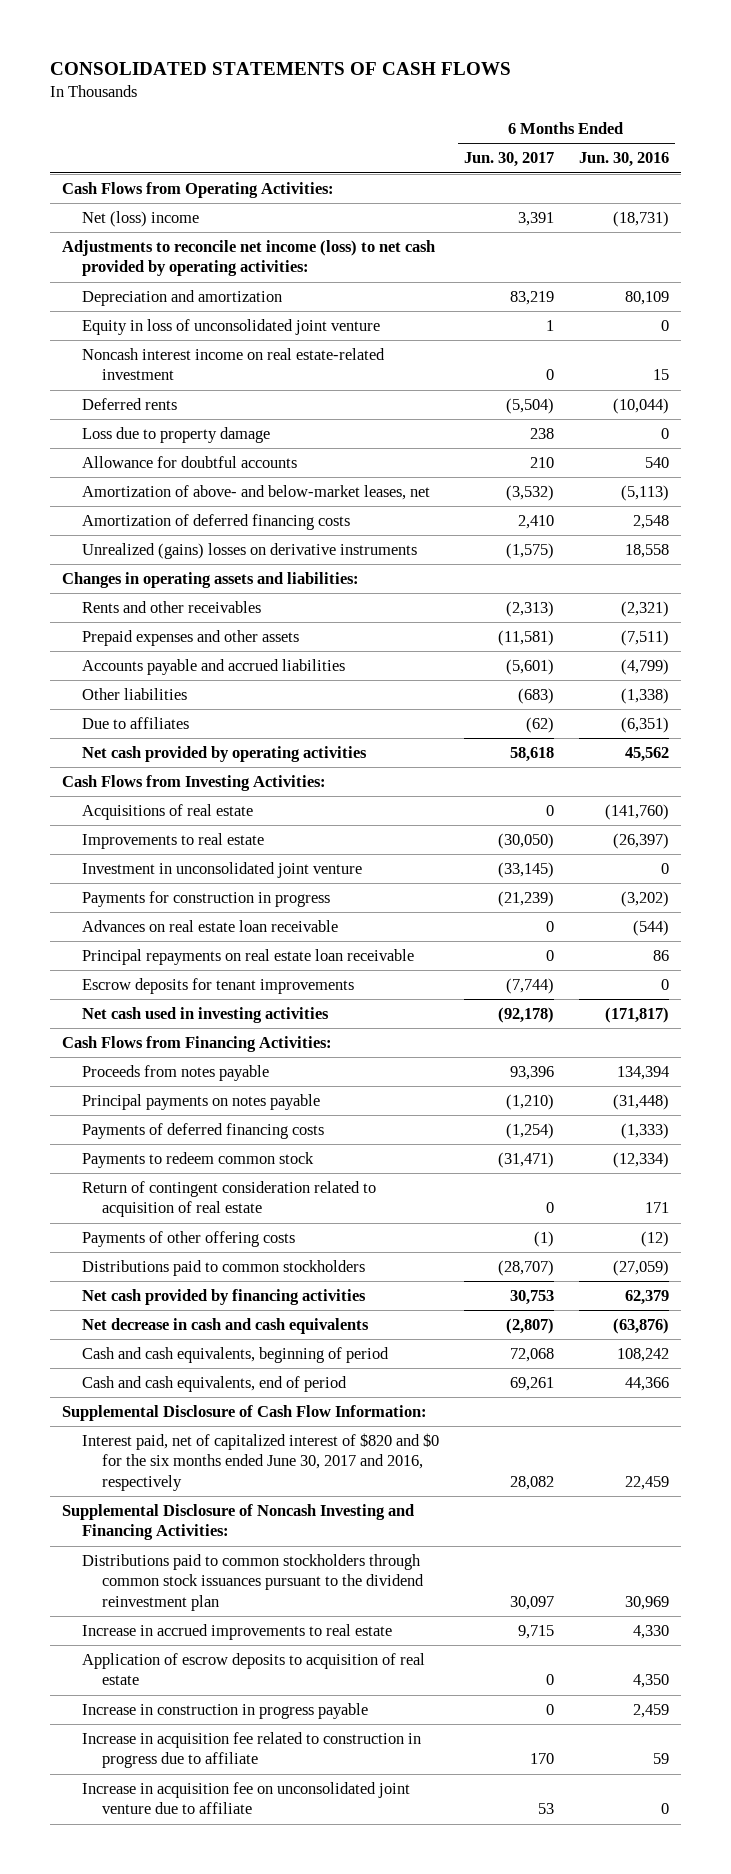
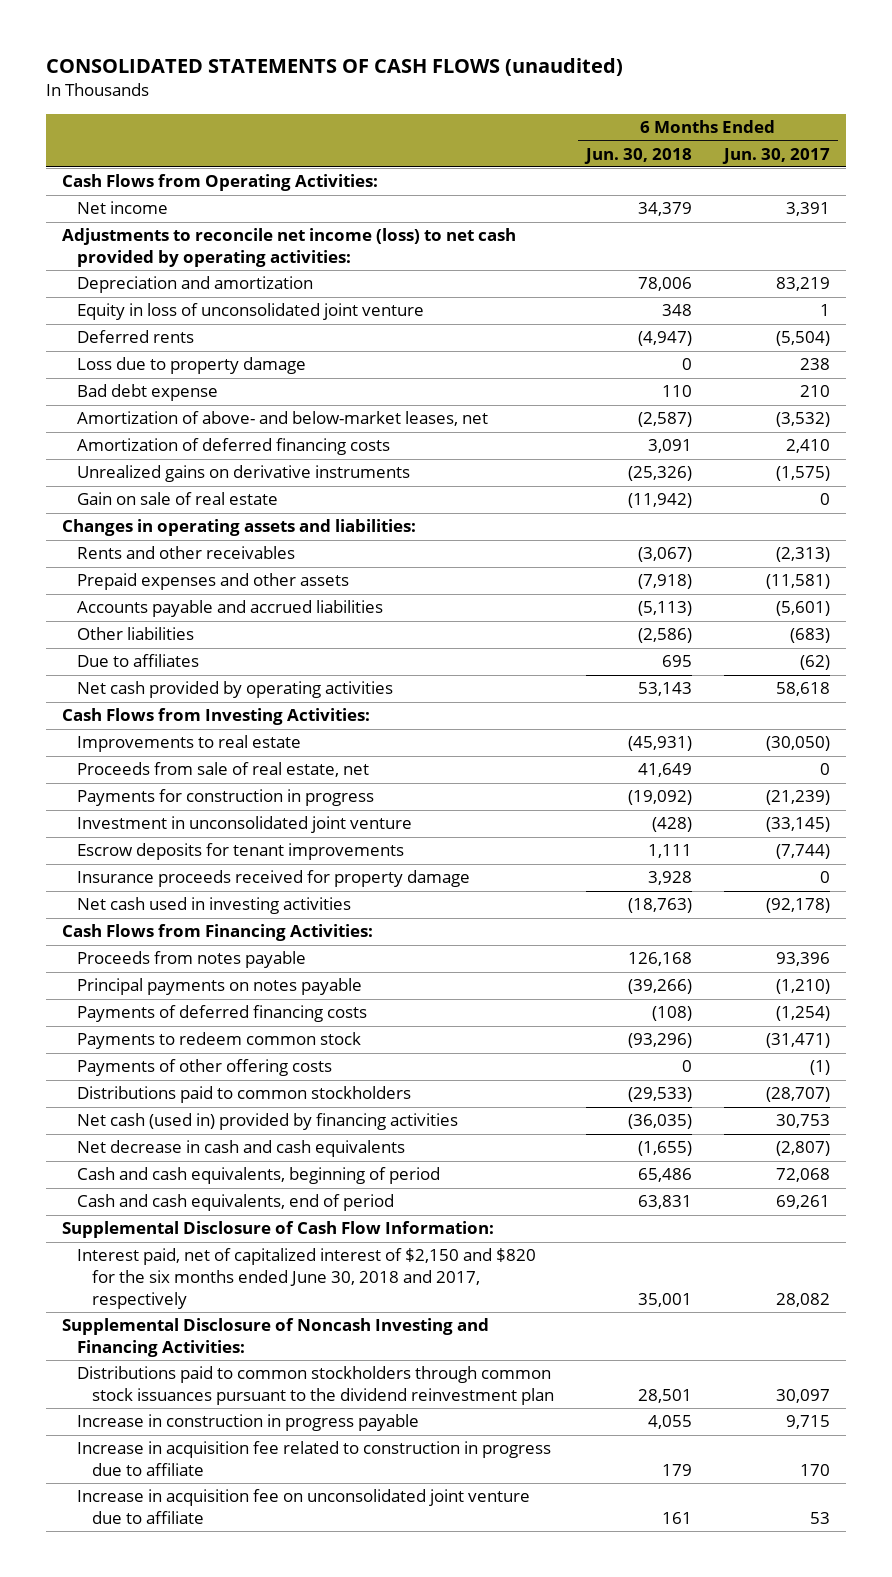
[49,62,511,76] CONSOLIDATED STATEMENTS OF CASH FLOWS -> [46,58,624,77] CONSOLIDATED STATEMENTS OF CASH FLOWS (unaudited)
[578,152,669,168] Jun. 30, 2016 -> none
none -> [583,147,692,164] Jun. 30, 2018
[82,211,200,228] Net (loss) income -> [77,201,169,215] Net income
[82,348,386,381] Noncash interest income on real estate-related investment -> none
[82,456,298,469] Allowance for doubtful accounts -> [77,384,219,402] Bad debt expense
[82,543,418,560] Unrealized (gains) losses on derivative instruments -> [77,465,411,483] Unrealized gains on derivative instruments
none -> [77,492,279,506] Gain on sale of real estate
[82,804,254,821] Acquisitions of real estate -> none
none -> [77,762,370,778] Proceeds from sale of real estate, net
[82,920,339,933] Advances on real estate loan receivable -> none
[82,949,415,966] Principal repayments on real estate loan receivable -> none
[82,862,363,879] Investment in unconsolidated joint venture -> [77,816,413,834] Investment in unconsolidated joint venture
none -> [77,870,471,888] Insurance proceeds received for property damage
[82,1181,377,1218] Return of contingent consideration related to acquisition of real estate -> none
[82,1289,367,1306] Net cash provided by financing activities -> [77,1113,459,1131] Net cash (used in) provided by financing activities
[82,1433,440,1491] Interest paid, net of capitalized interest of $820 and $0 for the six months ended June 30, 2017 and 2016, respectively -> [77,1248,537,1309] Interest paid, net of capitalized interest of $2,150 and $820 for the six months ended June 30, 2018 and 2017, respectively
[82,1624,393,1641] Increase in accrued improvements to real estate -> none
[82,1653,426,1686] Application of escrow deposits to acquisition of real estate -> none
[545,1704,554,1716] 0 -> [785,1415,830,1430] 9,715

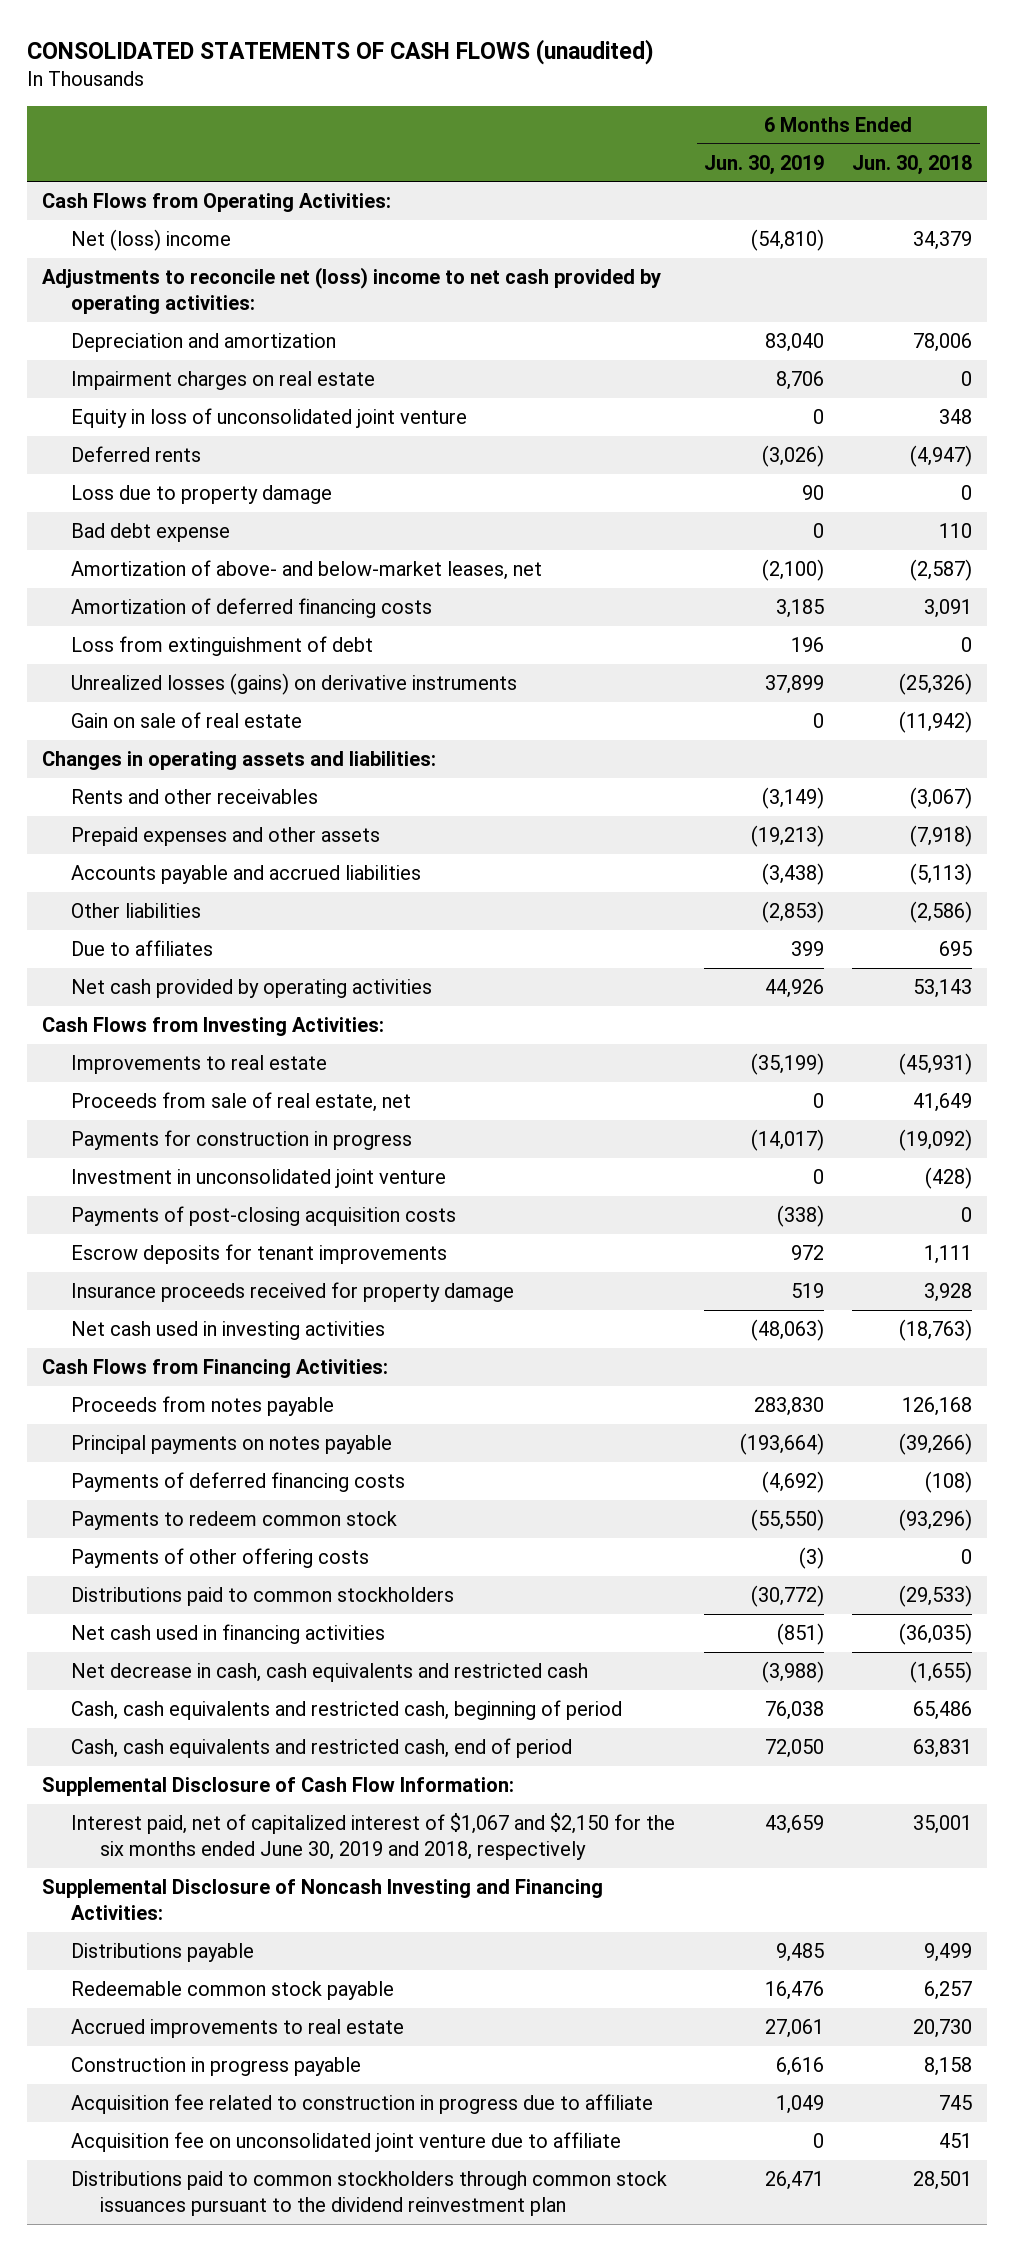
[721,147,830,164] Jun. 30, 2017 -> none
none -> [703,154,824,175] Jun. 30, 2019
[77,201,169,215] Net income -> [71,229,232,252] Net (loss) income
[62,228,517,268] Adjustments to reconcile net income (loss) to net cash provided by operating activities: -> [41,267,661,315] Adjustments to reconcile net (loss) income to net cash provided by operating activities:
none -> [71,371,376,391] Impairment charges on real estate
none -> [71,636,374,657] Loss from extinguishment of debt
[77,465,411,483] Unrealized gains on derivative instruments -> [71,673,518,696] Unrealized losses (gains) on derivative instruments
none -> [71,1206,457,1227] Payments of post-closing acquisition costs
[77,1113,459,1131] Net cash (used in) provided by financing activities -> [71,1624,386,1645] Net cash used in financing activities
[77,1140,406,1158] Net decrease in cash and cash equivalents -> [71,1663,589,1683] Net decrease in cash, cash equivalents and restricted cash
[77,1167,441,1185] Cash and cash equivalents, beginning of period -> [71,1700,623,1721] Cash, cash equivalents and restricted cash, beginning of period
[77,1194,395,1212] Cash and cash equivalents, end of period -> [71,1738,573,1759] Cash, cash equivalents and restricted cash, end of period
[77,1248,537,1309] Interest paid, net of capitalized interest of $2,150 and $820 for the six months ended June 30, 2018 and 2017, respectively -> [71,1813,676,1861] Interest paid, net of capitalized interest of $1,067 and $2,150 for the six months ended June 30, 2019 and 2018, respectively
none -> [71,1943,255,1963] Distributions payable
none -> [71,1981,395,2001] Redeemable common stock payable
none -> [71,2019,405,2039] Accrued improvements to real estate
none -> [71,2057,362,2077] Construction in progress payable
none -> [71,2094,654,2115] Acquisition fee related to construction in progress due to affiliate
none -> [71,2132,622,2153] Acquisition fee on unconsolidated joint venture due to affiliate
[77,1414,420,1432] Increase in construction in progress payable -> none
[77,1441,552,1477] Increase in acquisition fee related to construction in progress due to affiliate -> none
[77,1489,531,1525] Increase in acquisition fee on unconsolidated joint venture due to affiliate -> none

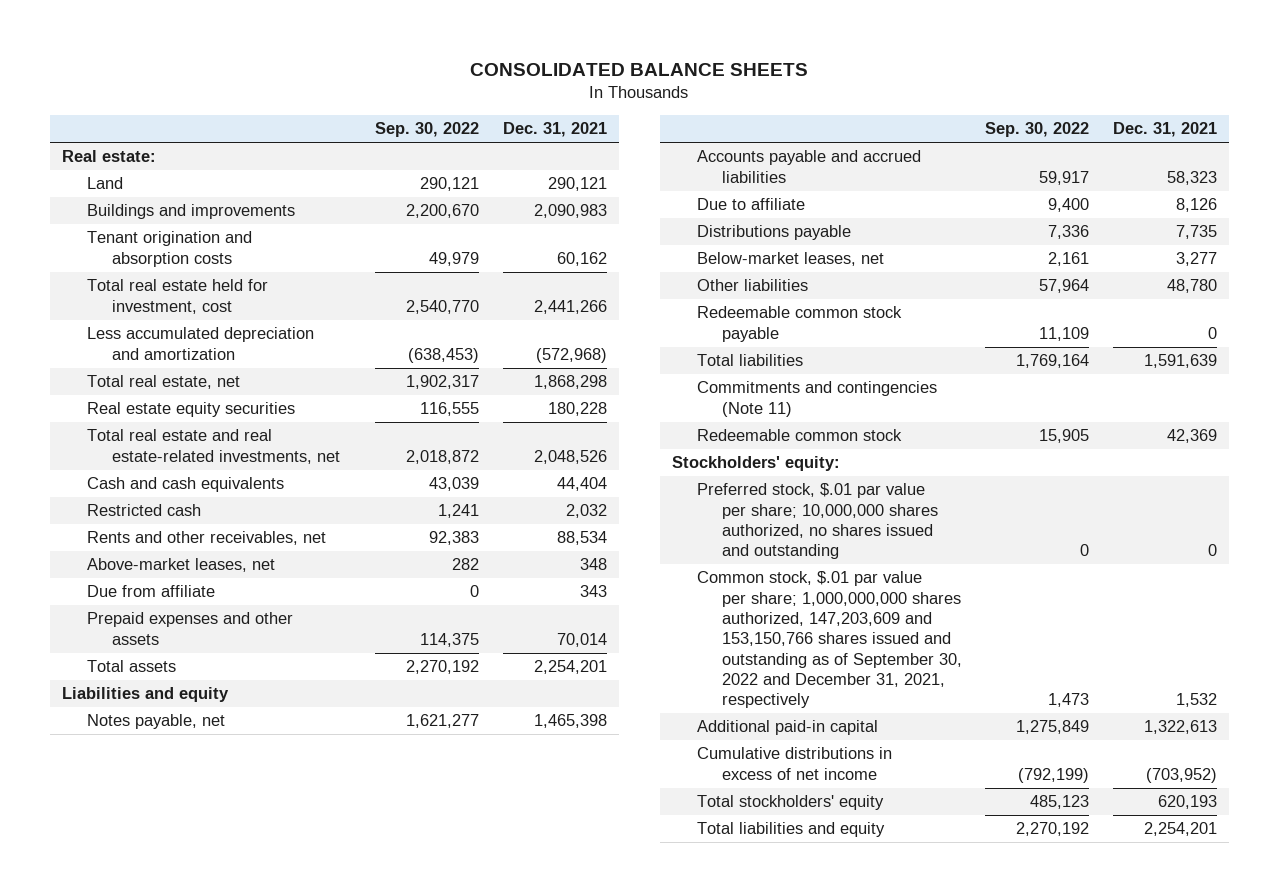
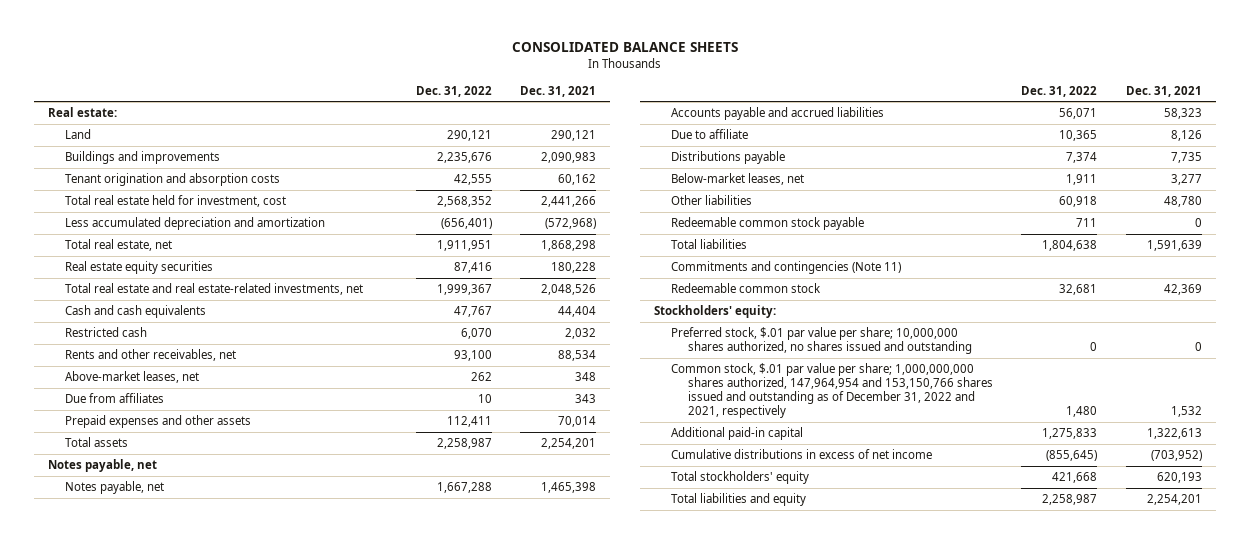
[375,122,480,138] Sep. 30, 2022 -> none
none -> [415,85,492,97] Dec. 31, 2022
[86,585,215,598] Due from affiliate -> [65,393,165,404] Due from affiliates
[61,687,229,703] Liabilities and equity -> none
none -> [48,459,158,473] Notes payable, net
[696,571,962,709] Common stock, $.01 par value per share; 1,000,000,000 shares authorized, 147,203,609 and 153,150,766 shares issued and outstanding as of September 30, 2022 and December 31, 2021, respectively -> [670,363,993,419] Common stock, $.01 par value per share; 1,000,000,000 shares authorized, 147,964,954 and 153,150,766 shares issued and outstanding as of December 31, 2022 and 2021, respectively

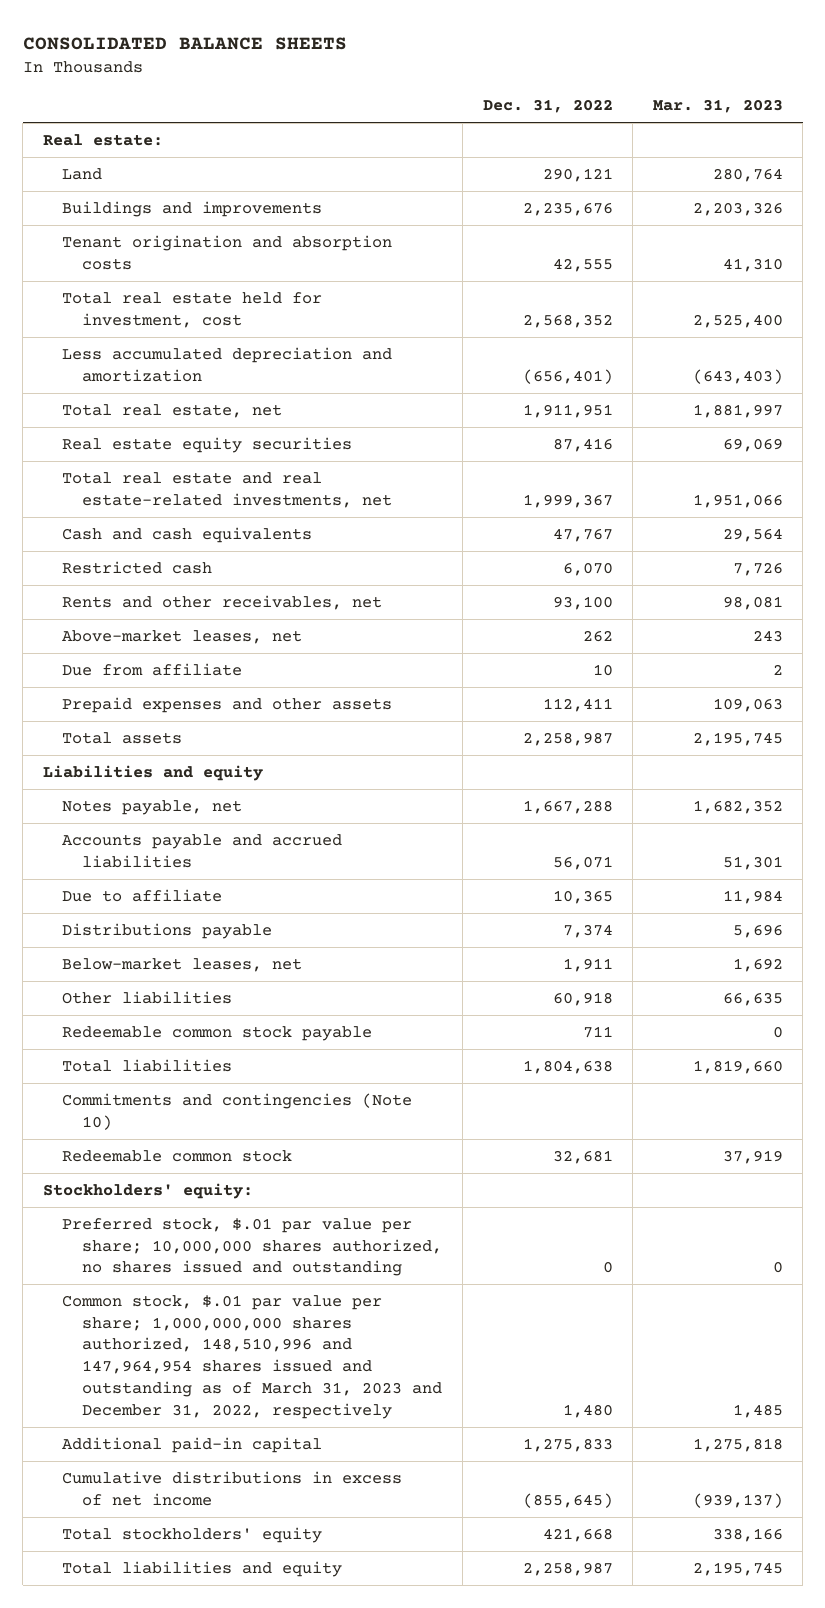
[520,85,597,97] Dec. 31, 2021 -> none
none -> [652,99,783,114] Mar. 31, 2023
[65,393,165,404] Due from affiliates -> [62,662,243,676] Due from affiliate
[48,459,158,473] Notes payable, net -> none
none -> [42,764,263,781] Liabilities and equity
[670,261,901,275] Commitments and contingencies (Note 11) -> [62,1092,413,1130] Commitments and contingencies (Note 10)
[670,363,993,419] Common stock, $.01 par value per share; 1,000,000,000 shares authorized, 147,964,954 and 153,150,766 shares issued and outstanding as of December 31, 2022 and 2021, respectively -> [62,1294,443,1419] Common stock, $.01 par value per share; 1,000,000,000 shares authorized, 148,510,996 and 147,964,954 shares issued and outstanding as of March 31, 2023 and December 31, 2022, respectively

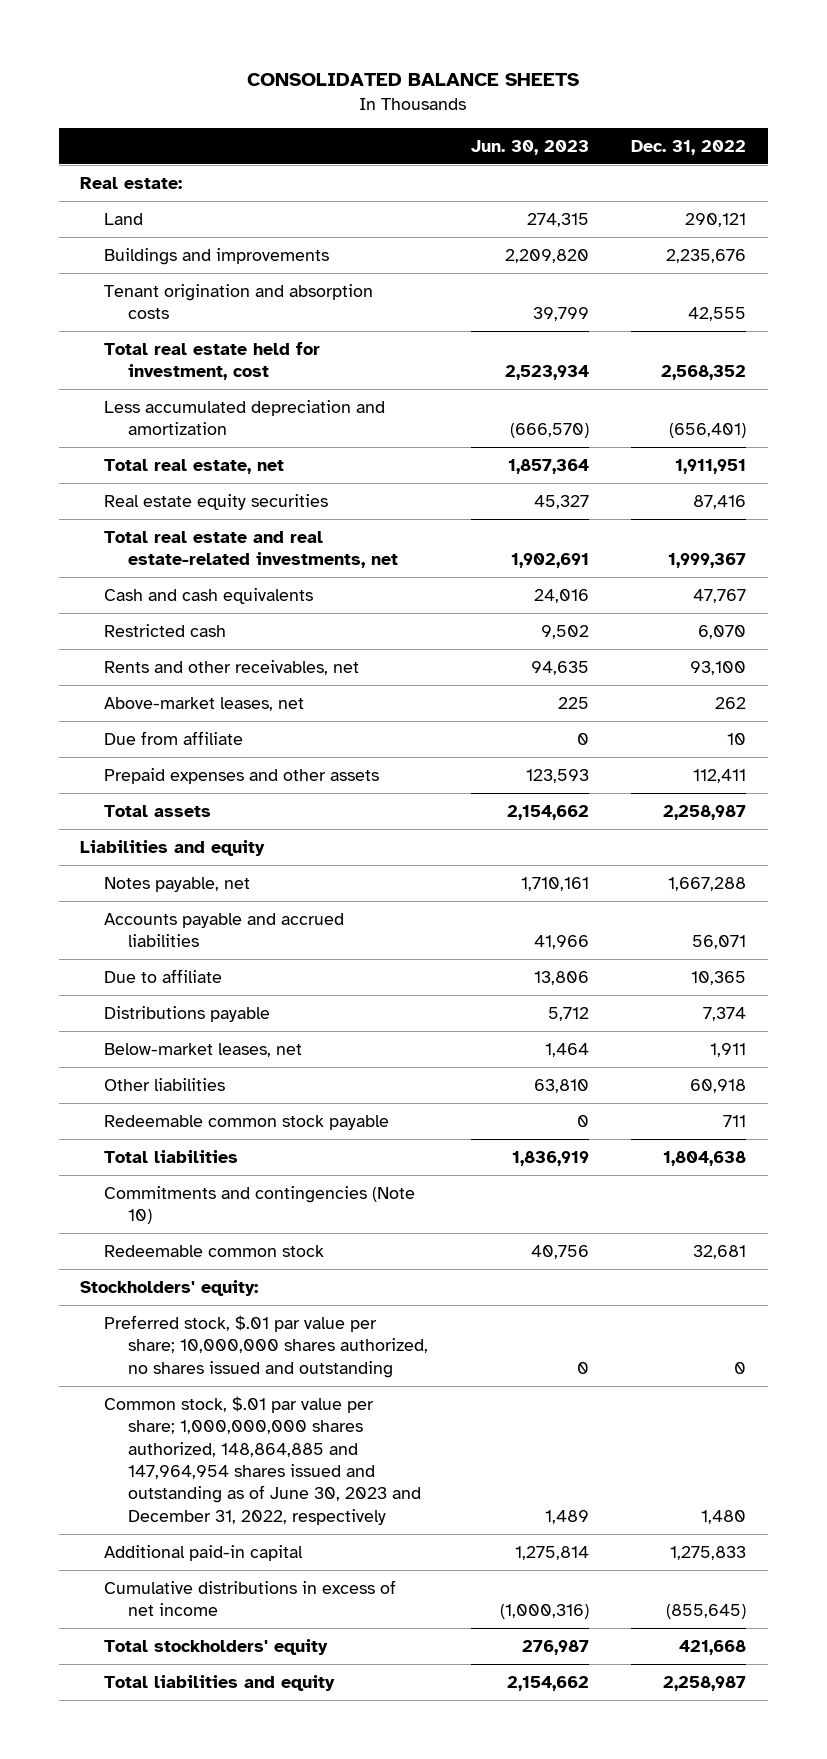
[652,99,783,114] Mar. 31, 2023 -> none
none -> [470,139,589,155] Jun. 30, 2023
[62,1294,443,1419] Common stock, $.01 par value per share; 1,000,000,000 shares authorized, 148,510,996 and 147,964,954 shares issued and outstanding as of March 31, 2023 and December 31, 2022, respectively -> [104,1396,421,1525] Common stock, $.01 par value per share; 1,000,000,000 shares authorized, 148,864,885 and 147,964,954 shares issued and outstanding as of June 30, 2023 and December 31, 2022, respectively

